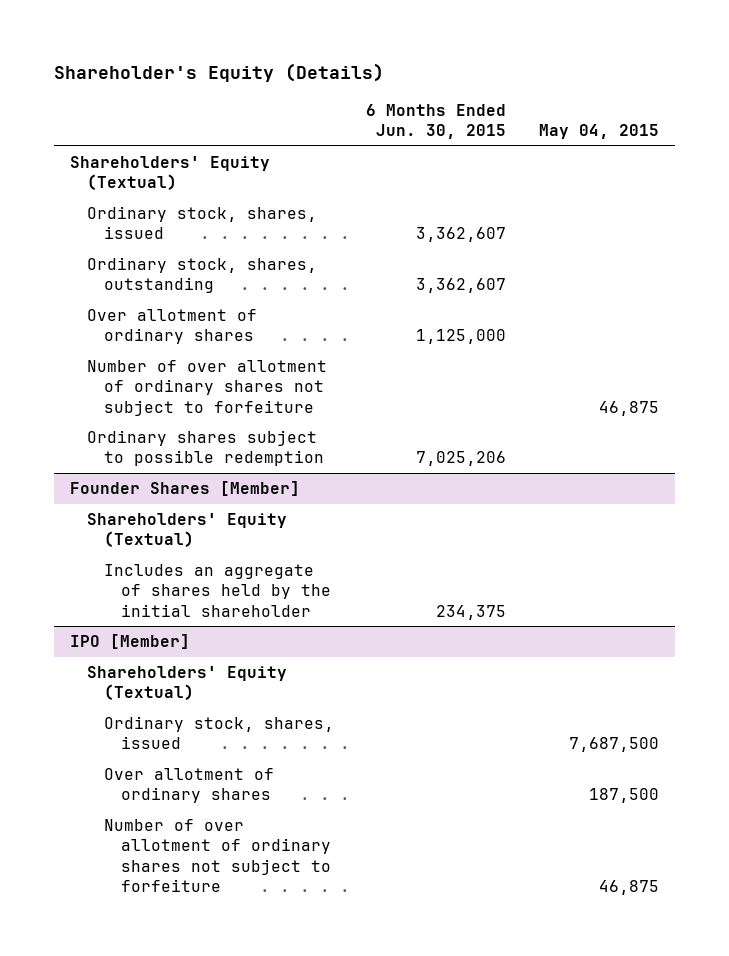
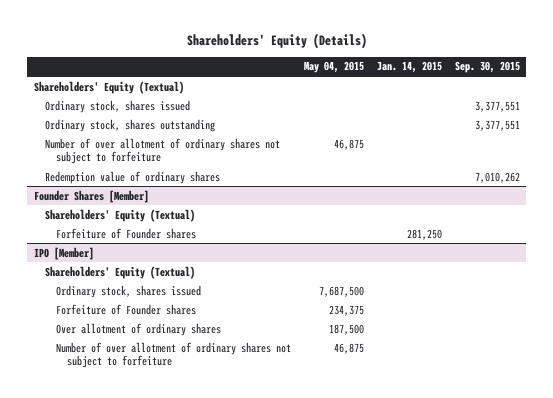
[54,62,385,82] Shareholder's Equity (Details) -> [186,33,367,50] Shareholders' Equity (Details)
[366,103,507,139] 6 Months Ended Jun. 30, 2015 -> none
none -> [376,61,442,74] Jan. 14, 2015
none -> [454,61,520,74] Sep. 30, 2015
[87,309,258,345] Over allotment of ordinary shares -> none
[87,206,318,240] Ordinary stock, shares, issued -> [44,99,190,113] Ordinary stock, shares issued
[87,257,318,294] Ordinary stock, shares, outstanding -> [44,118,215,132] Ordinary stock, shares outstanding
[87,430,324,467] Ordinary shares subject to possible redemption -> [44,170,220,184] Redemption value of ordinary shares
[103,564,331,617] Includes an aggregate of shares held by the initial shareholder -> [55,227,196,239] Forfeiture of Founder shares
[103,716,334,750] Ordinary stock, shares, issued -> [55,284,201,298] Ordinary stock, shares issued
none -> [55,303,196,315] Forfeiture of Founder shares

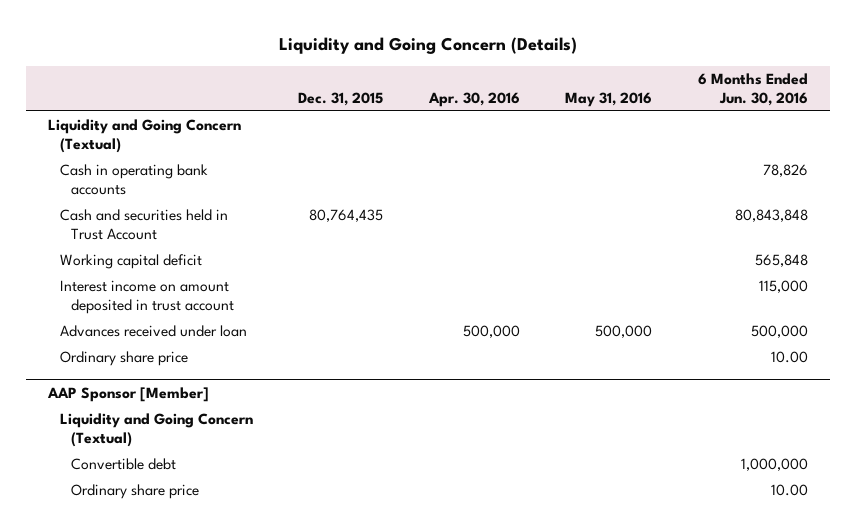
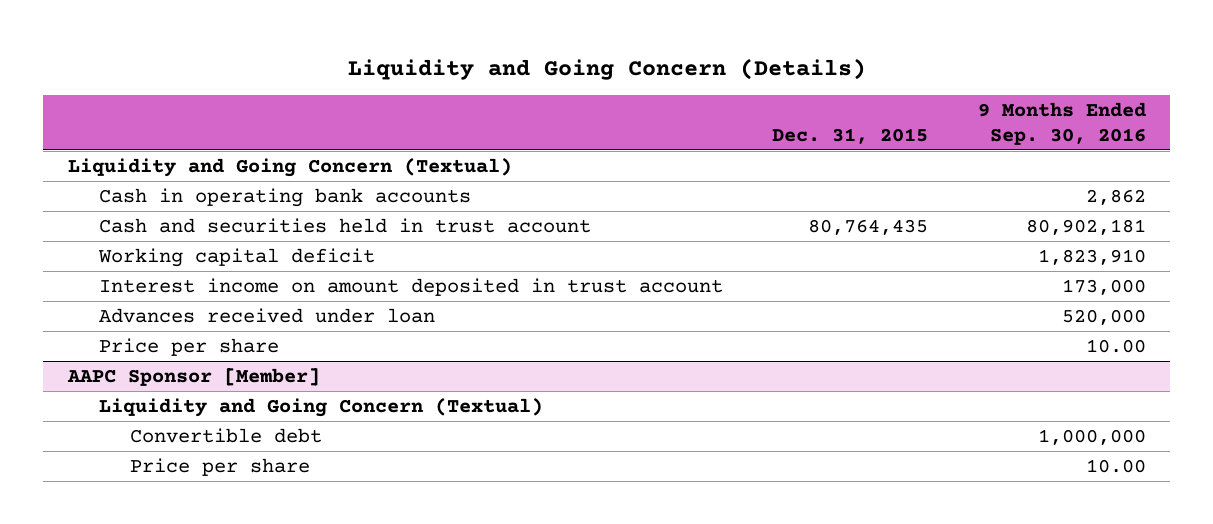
[427,91,520,107] Apr. 30, 2016 -> none
[565,91,653,107] May 31, 2016 -> none
[697,72,808,106] 6 Months Ended Jun. 30, 2016 -> none
none -> [977,102,1146,146] 9 Months Ended Sep. 30, 2016
[59,209,228,241] Cash and securities held in Trust Account -> [98,217,591,233] Cash and securities held in trust account
[59,351,188,367] Ordinary share price -> [98,337,279,356] Price per share
[47,386,210,402] AAP Sponsor [Member] -> [66,367,320,386] AAPC Sponsor [Member]
[70,484,199,500] Ordinary share price -> [129,457,310,476] Price per share

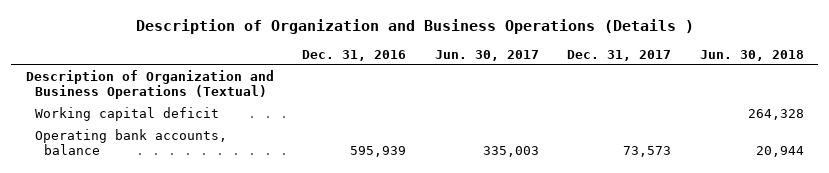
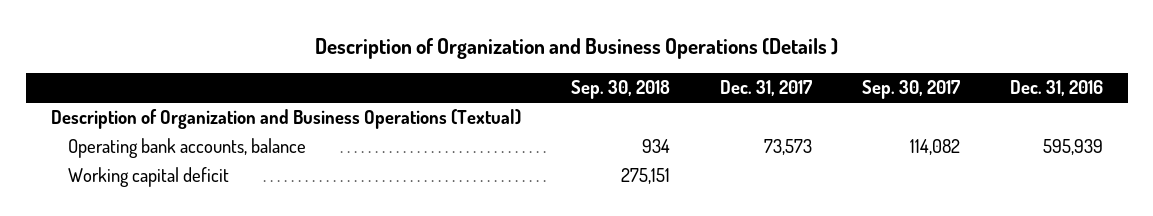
[434,49,539,61] Jun. 30, 2017 -> none
[699,49,804,61] Jun. 30, 2018 -> none
none -> [570,80,670,100] Sep. 30, 2018
none -> [861,80,960,100] Sep. 30, 2017
[34,107,219,122] Working capital deficit -> [68,167,230,188] Working capital deficit

